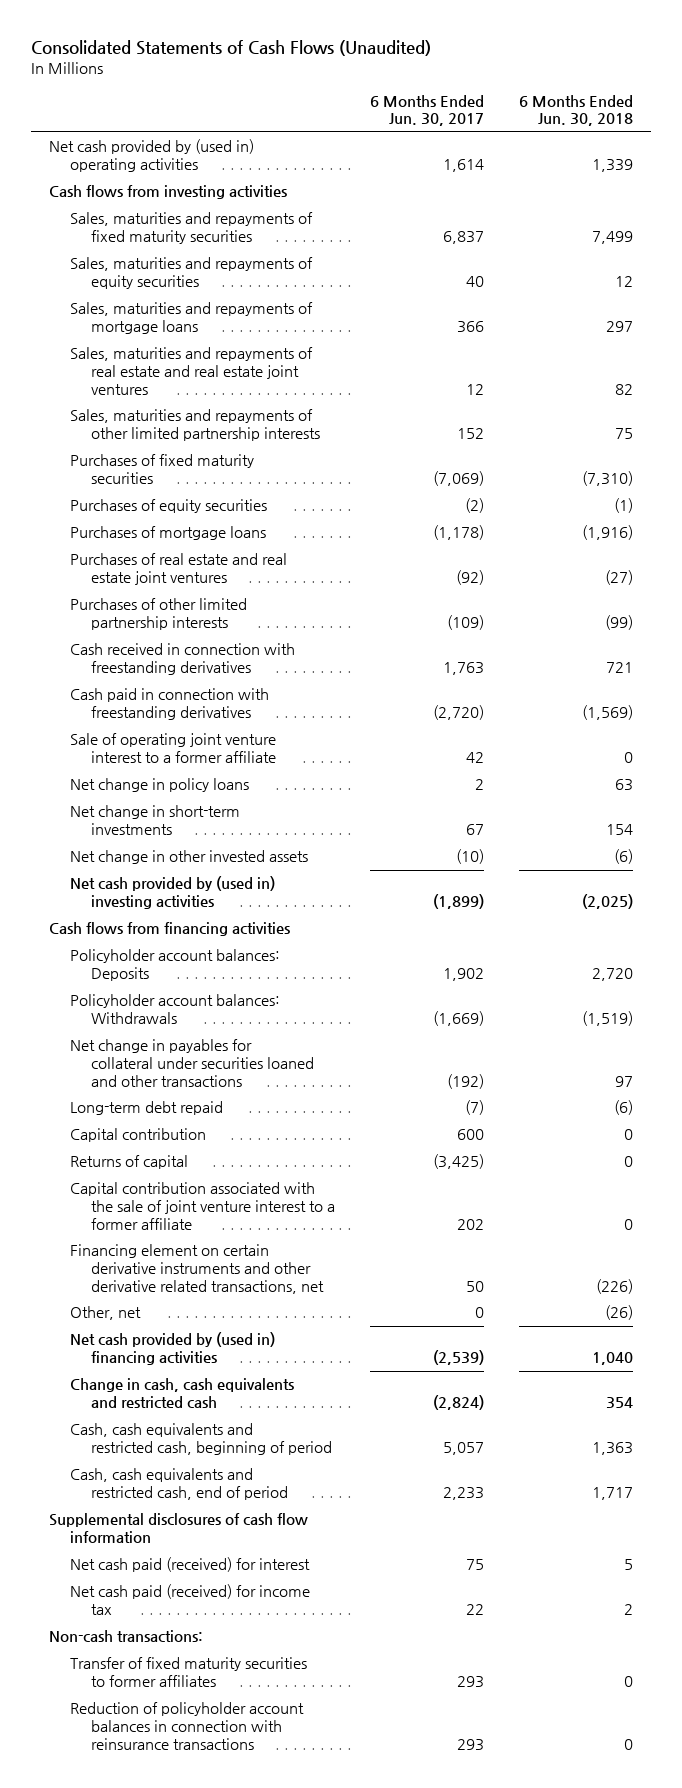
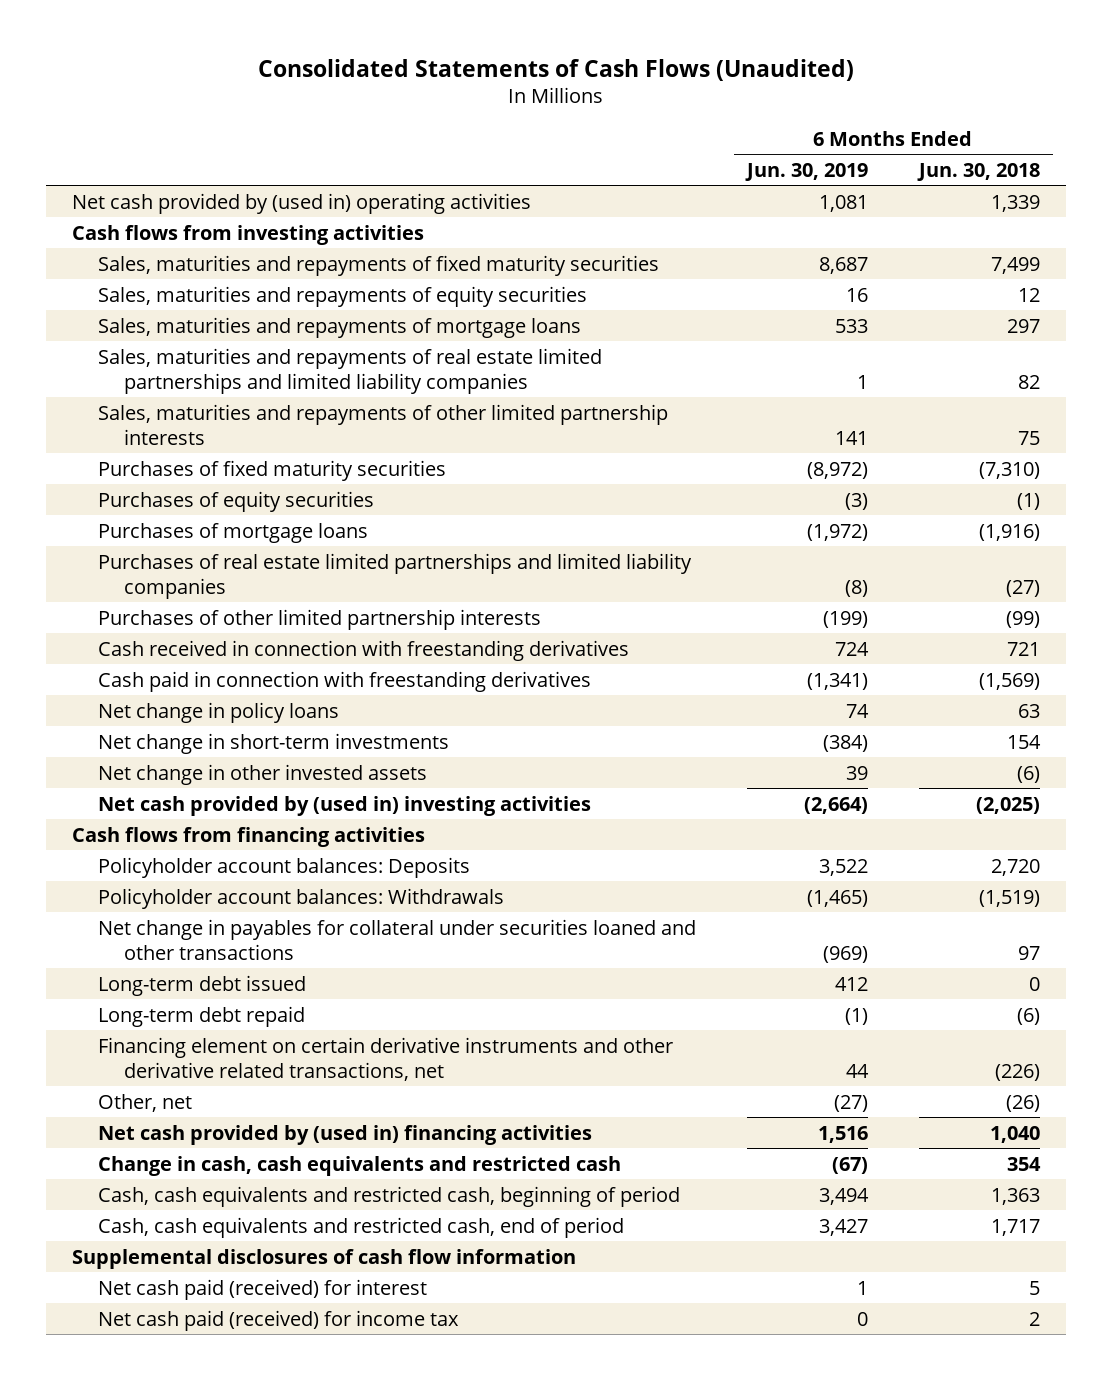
[369,94,484,127] 6 Months Ended Jun. 30, 2017 -> none
none -> [744,162,868,181] Jun. 30, 2019
[69,347,313,396] Sales, maturities and repayments of real estate and real estate joint ventures -> [97,347,602,394] Sales, maturities and repayments of real estate limited partnerships and limited liability companies
[69,553,287,586] Purchases of real estate and real estate joint ventures -> [97,552,692,599] Purchases of real estate limited partnerships and limited liability companies
[69,733,276,764] Sale of operating joint venture interest to a former affiliate -> none
none -> [97,974,306,996] Long-term debt issued
[69,1128,206,1143] Capital contribution -> none
[69,1155,188,1170] Returns of capital -> none
[69,1182,335,1231] Capital contribution associated with the sale of joint venture interest to a former affiliate -> none
[48,1630,203,1643] Non-cash transactions: -> none
[69,1657,307,1688] Transfer of fixed maturity securities to former affiliates -> none
[69,1702,304,1751] Reduction of policyholder account balances in connection with reinsurance transactions -> none

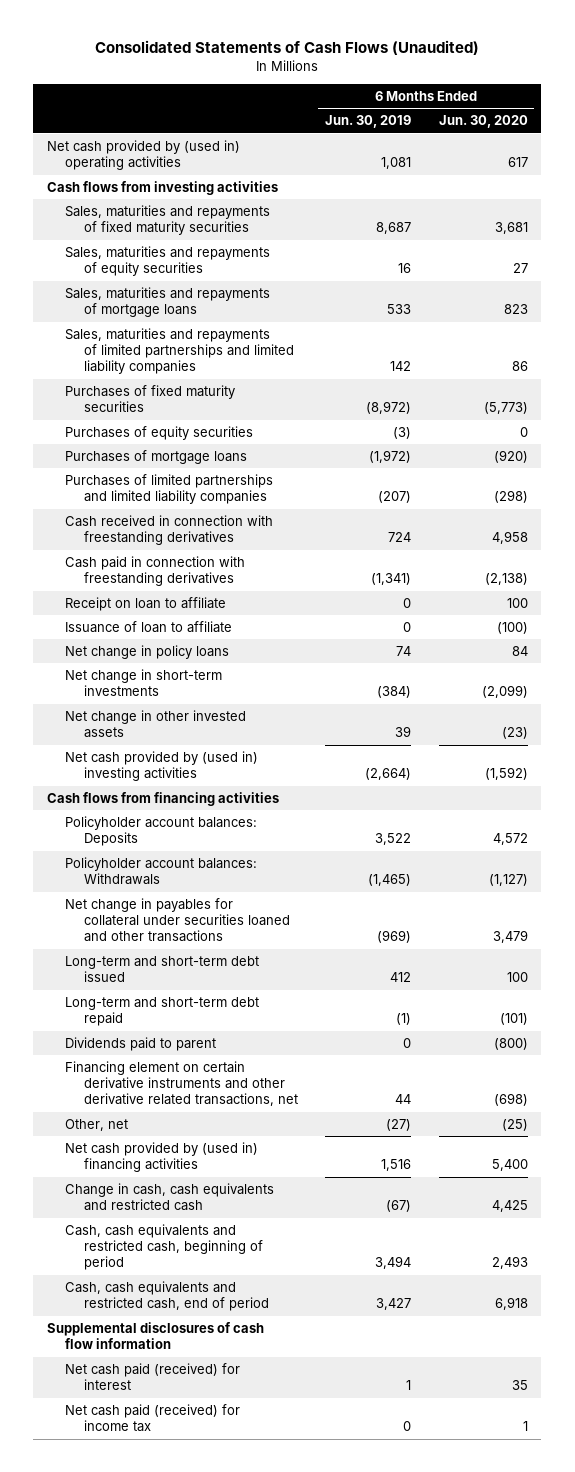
[917,162,1041,181] Jun. 30, 2018 -> none
none -> [438,115,528,129] Jun. 30, 2020
[97,347,602,394] Sales, maturities and repayments of real estate limited partnerships and limited liability companies -> none
[97,403,668,445] Sales, maturities and repayments of other limited partnership interests -> [65,327,294,375] Sales, maturities and repayments of limited partnerships and limited liability companies
[834,430,868,445] 141 -> [390,361,412,372] 142
[97,552,692,599] Purchases of real estate limited partnerships and limited liability companies -> none
[97,608,541,630] Purchases of other limited partnership interests -> [65,473,274,505] Purchases of limited partnerships and limited liability companies
[822,610,868,628] (199) -> [378,491,412,504] (207)
none -> [65,596,227,611] Receipt on loan to affiliate
none -> [65,620,233,633] Issuance of loan to affiliate
[97,974,306,996] Long-term debt issued -> [65,955,260,983] Long-term and short-term debt issued
[97,1005,305,1027] Long-term debt repaid -> [65,996,260,1027] Long-term and short-term debt repaid
none -> [65,1036,217,1051] Dividends paid to parent

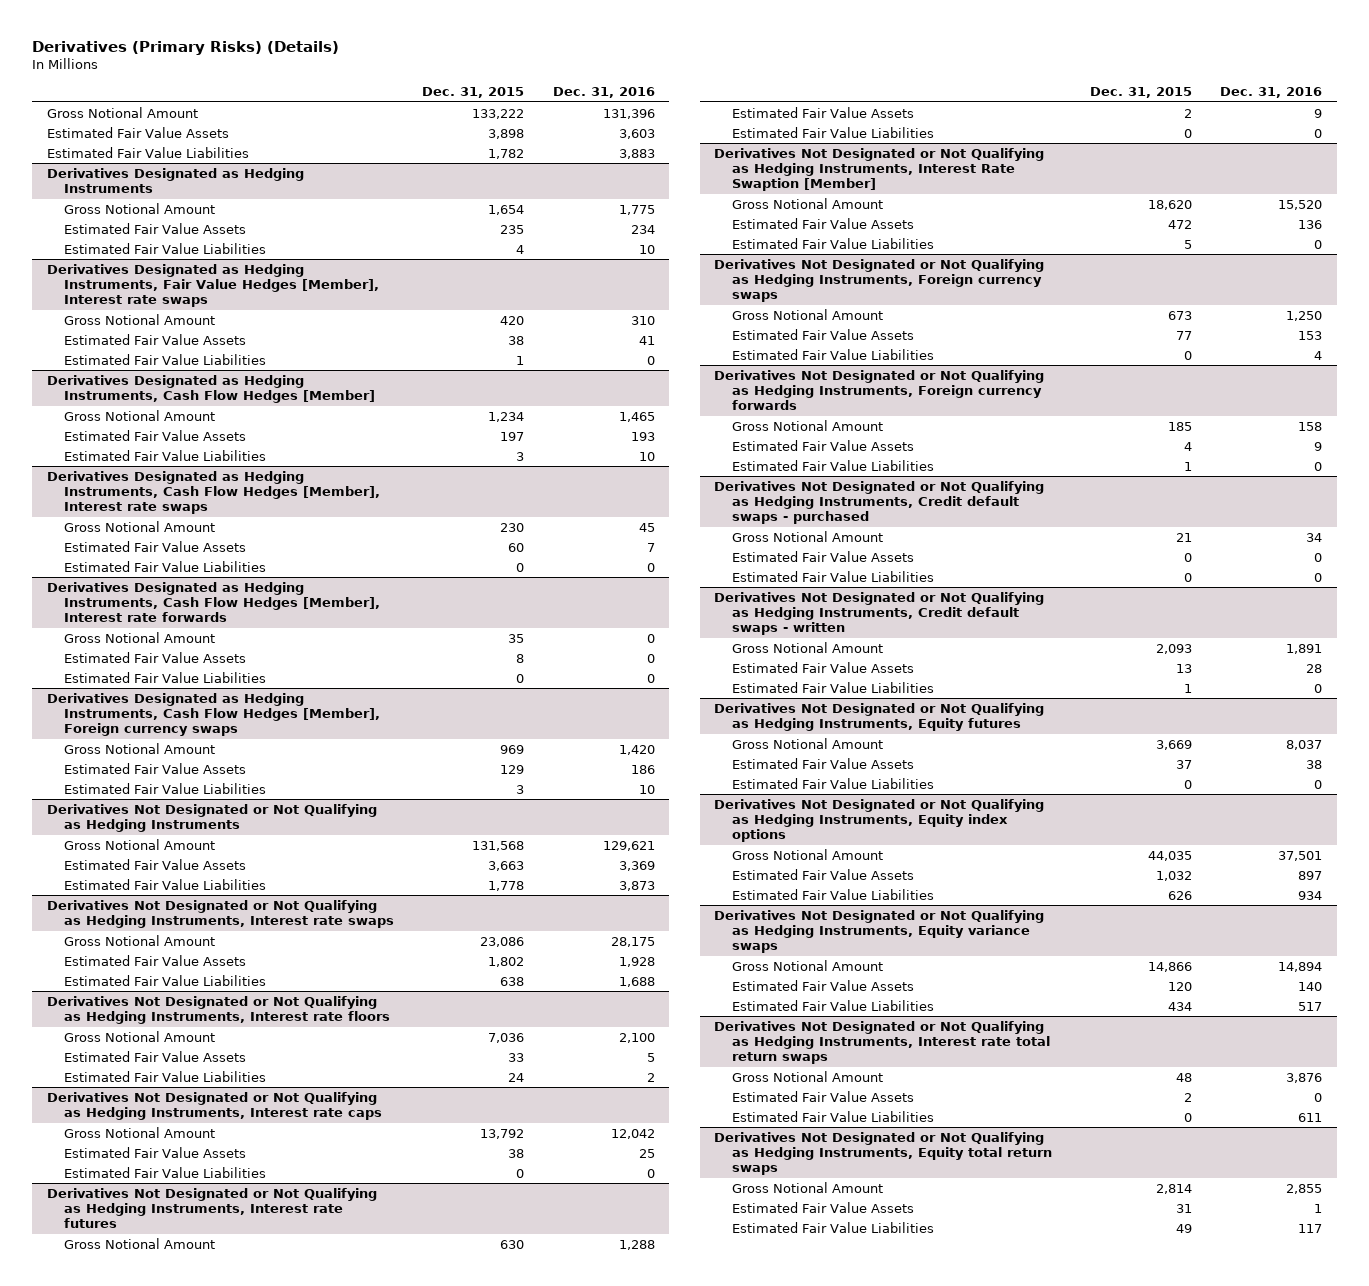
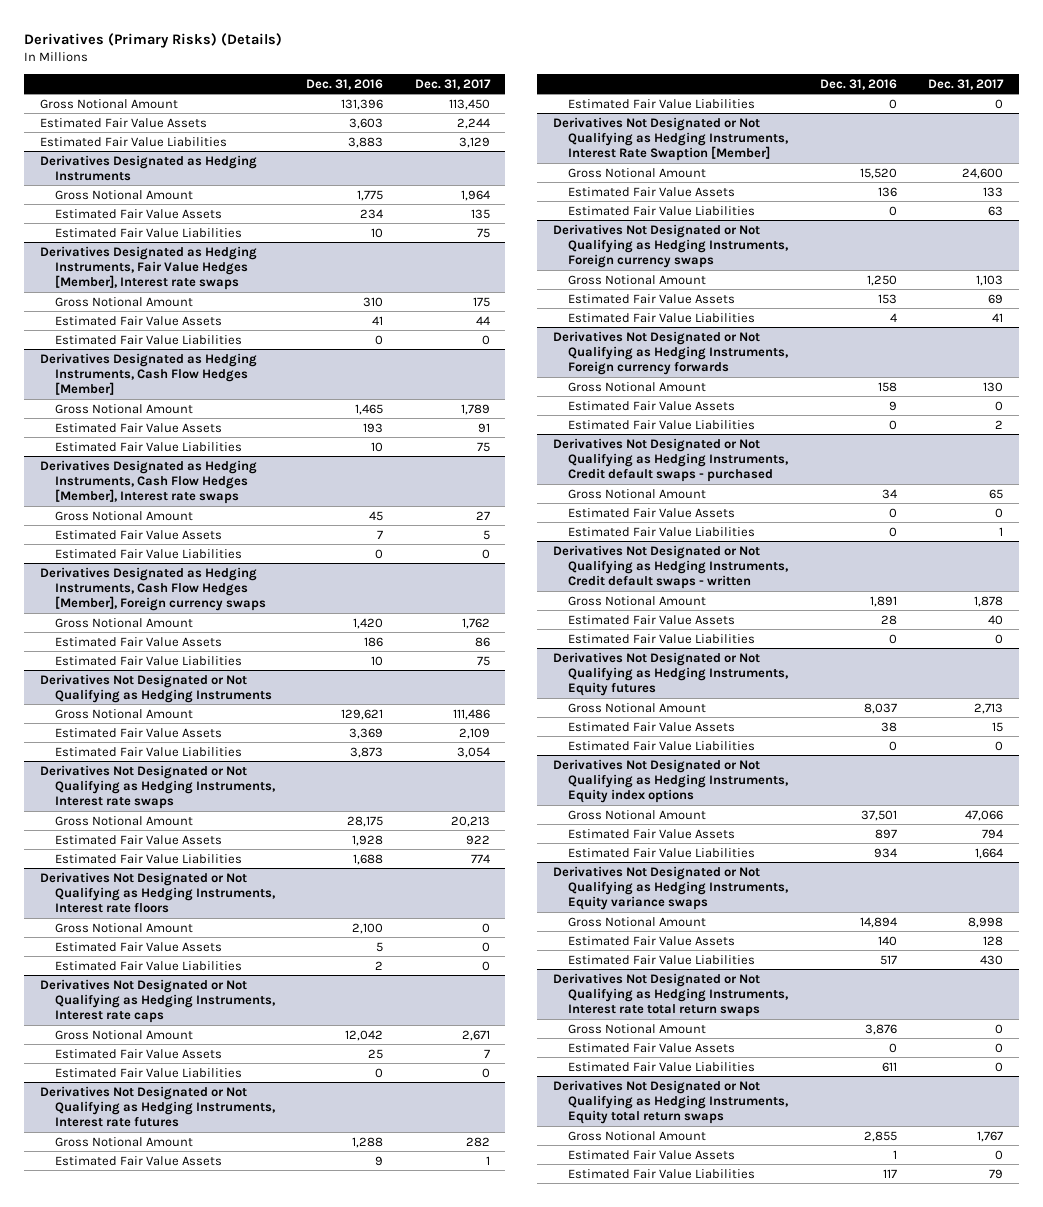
[422,87,525,99] Dec. 31, 2015 -> none
none -> [414,78,491,90] Dec. 31, 2017
[46,581,380,623] Derivatives Designated as Hedging Instruments, Cash Flow Hedges [Member], Interest rate forwards -> none
[63,631,215,643] Gross Notional Amount -> none
[63,651,246,663] Estimated Fair Value Assets -> none
[63,671,266,683] Estimated Fair Value Liabilities -> none

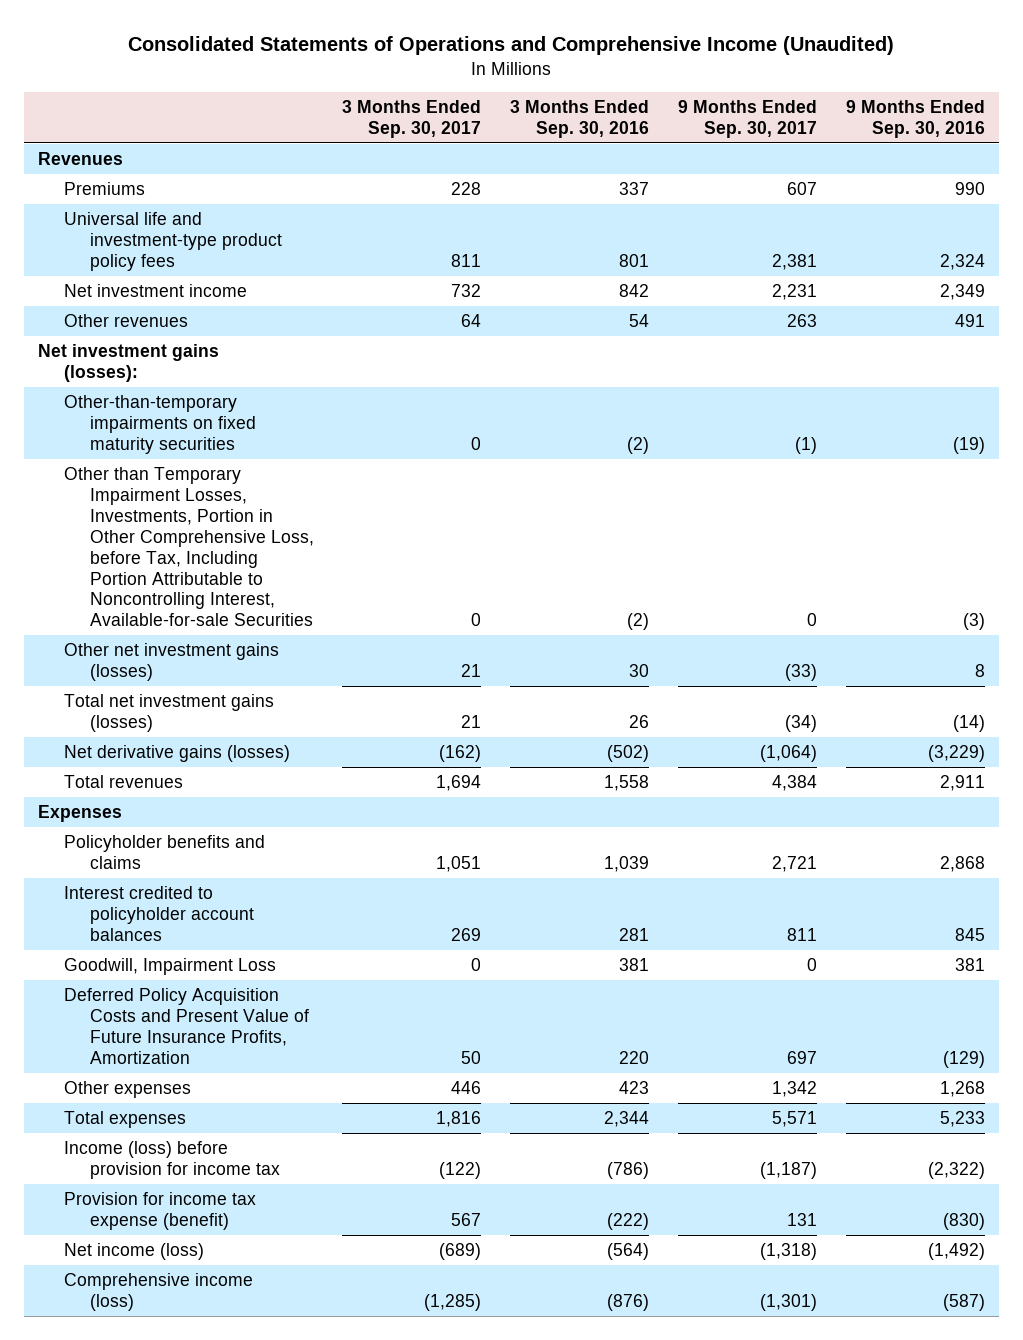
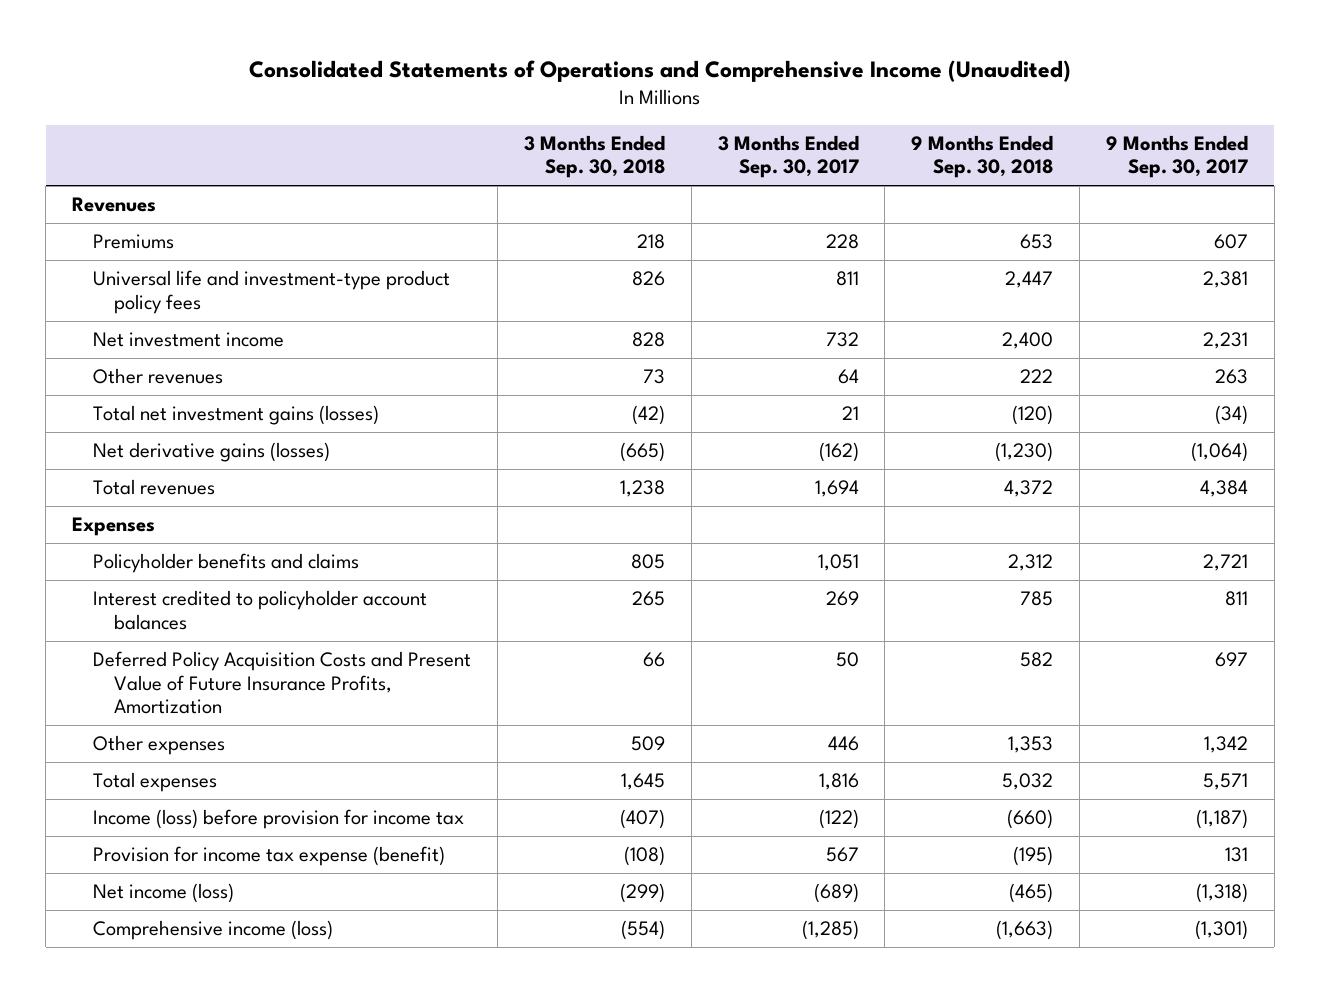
[510,100,650,138] 3 Months Ended Sep. 30, 2016 -> none
[845,100,985,138] 9 Months Ended Sep. 30, 2016 -> none
none -> [523,134,665,179] 3 Months Ended Sep. 30, 2018
none -> [911,134,1054,179] 9 Months Ended Sep. 30, 2018
[38,343,220,382] Net investment gains (losses): -> none
[64,394,256,454] Other-than-temporary impairments on fixed maturity securities -> none
[64,466,314,627] Other than Temporary Impairment Losses, Investments, Portion in Other Comprehensive Loss, before Tax, Including Portion Attributable to Noncontrolling Interest, Available-for-sale Securities -> none
[64,642,280,681] Other net investment gains (losses) -> none
[64,957,277,975] Goodwill, Impairment Loss -> none

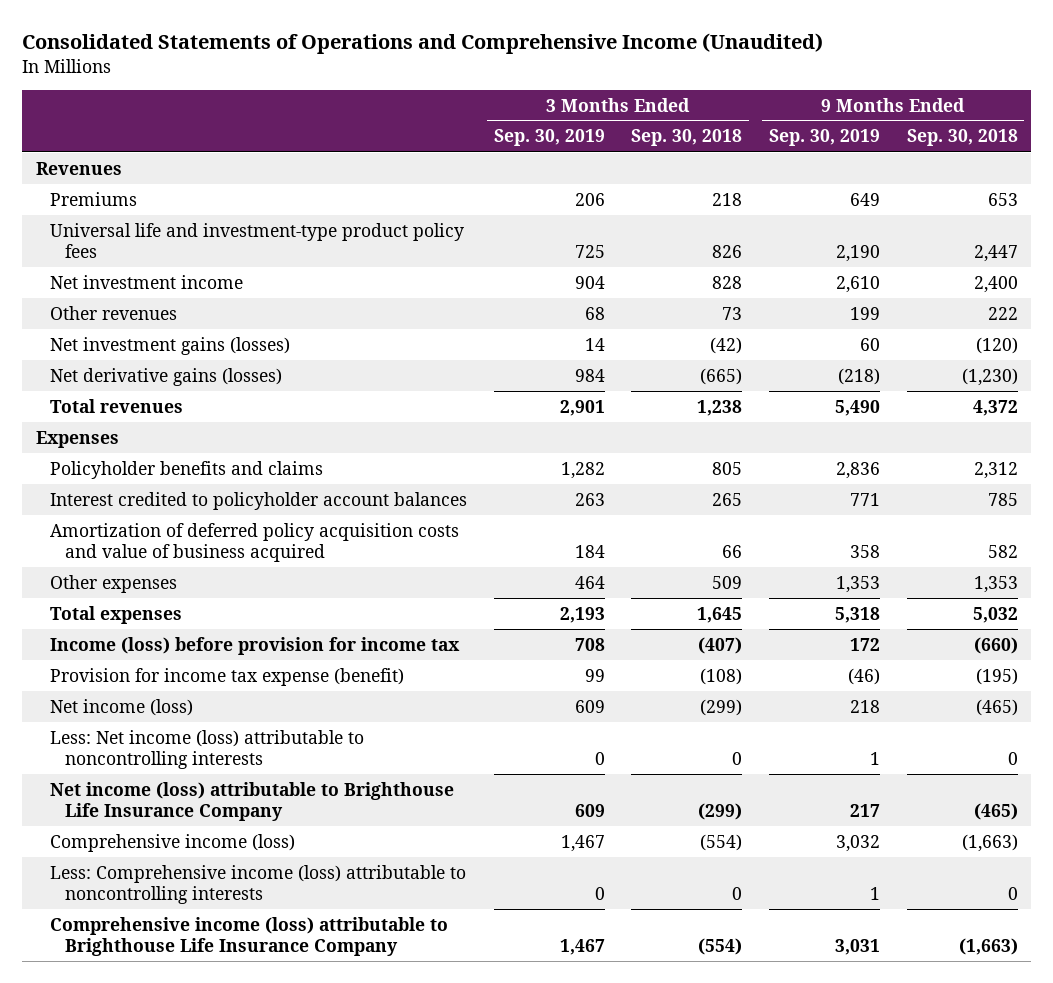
[717,134,859,179] 3 Months Ended Sep. 30, 2017 -> none
[1106,134,1249,179] 9 Months Ended Sep. 30, 2017 -> none
none -> [493,129,605,147] Sep. 30, 2019
none -> [769,129,881,147] Sep. 30, 2019
[92,405,379,426] Total net investment gains (losses) -> [50,336,291,355] Net investment gains (losses)
[92,651,471,715] Deferred Policy Acquisition Costs and Present Value of Future Insurance Profits, Amortization -> [50,522,460,562] Amortization of deferred policy acquisition costs and value of business acquired
none -> [50,729,365,769] Less: Net income (loss) attributable to noncontrolling interests
none -> [50,781,455,821] Net income (loss) attributable to Brighthouse Life Insurance Company
none -> [50,864,467,904] Less: Comprehensive income (loss) attributable to noncontrolling interests
none -> [50,916,449,956] Comprehensive income (loss) attributable to Brighthouse Life Insurance Company

